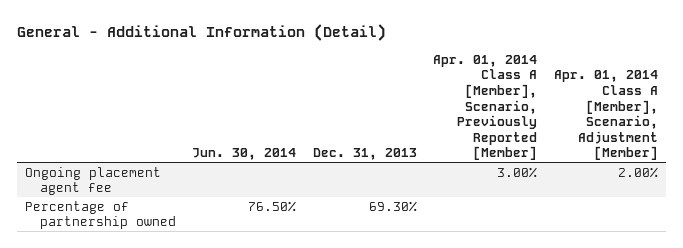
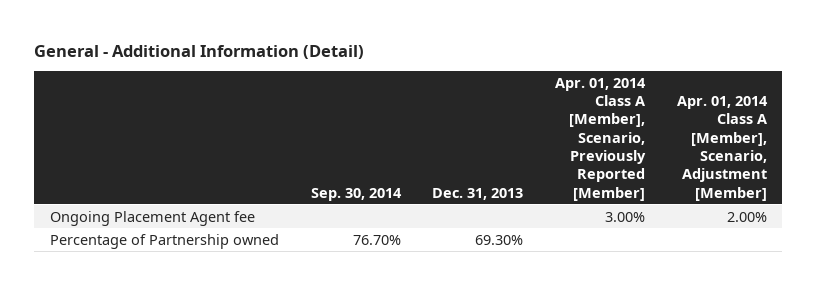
[192,148,297,161] Jun. 30, 2014 -> none
none -> [310,187,402,201] Sep. 30, 2014
[25,166,162,196] Ongoing placement agent fee -> [50,210,256,226] Ongoing Placement Agent fee
[25,200,176,230] Percentage of partnership owned -> [50,233,280,249] Percentage of Partnership owned

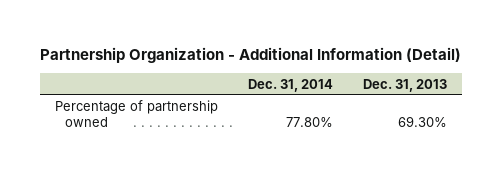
[34,44,365,59] General - Additional Information (Detail) -> [40,47,462,64] Partnership Organization - Additional Information (Detail)
[310,187,402,201] Sep. 30, 2014 -> none
[554,77,646,201] Apr. 01, 2014 Class A [Member], Scenario, Previously Reported [Member] -> none
[676,95,768,201] Apr. 01, 2014 Class A [Member], Scenario, Adjustment [Member] -> none
none -> [248,78,334,92] Dec. 31, 2014
[50,210,256,226] Ongoing Placement Agent fee -> none
[50,233,280,249] Percentage of Partnership owned -> [55,100,219,128] Percentage of partnership owned

